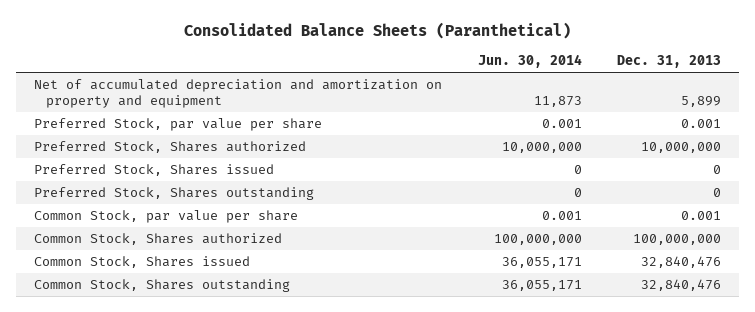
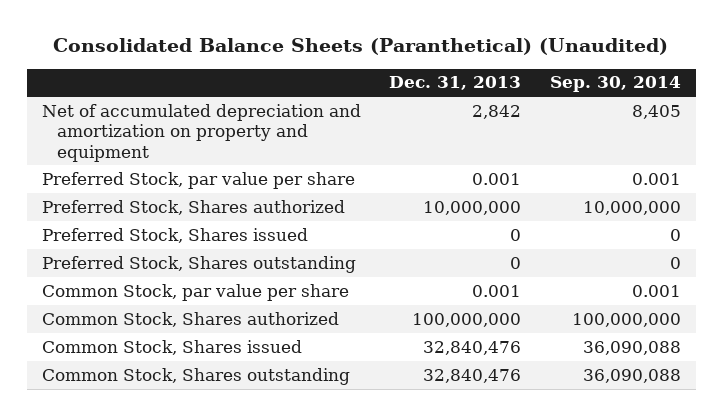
[183,22,571,40] Consolidated Balance Sheets (Paranthetical) -> [53,38,669,56] Consolidated Balance Sheets (Paranthetical) (Unaudited)
[477,54,582,69] Jun. 30, 2014 -> none
none -> [550,76,682,93] Sep. 30, 2014
[681,96,722,108] 5,899 -> [472,104,522,119] 2,842

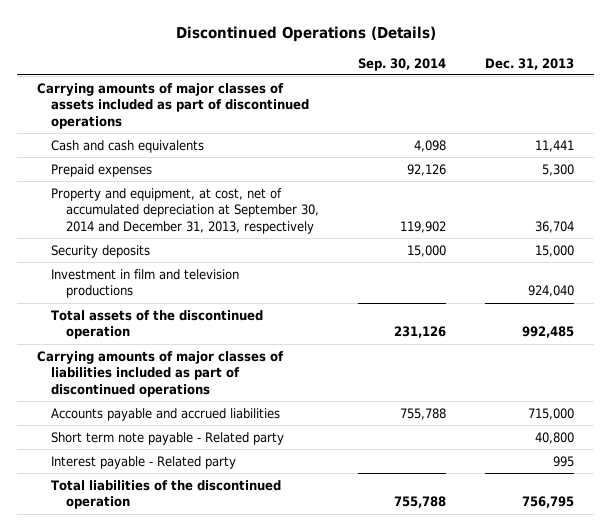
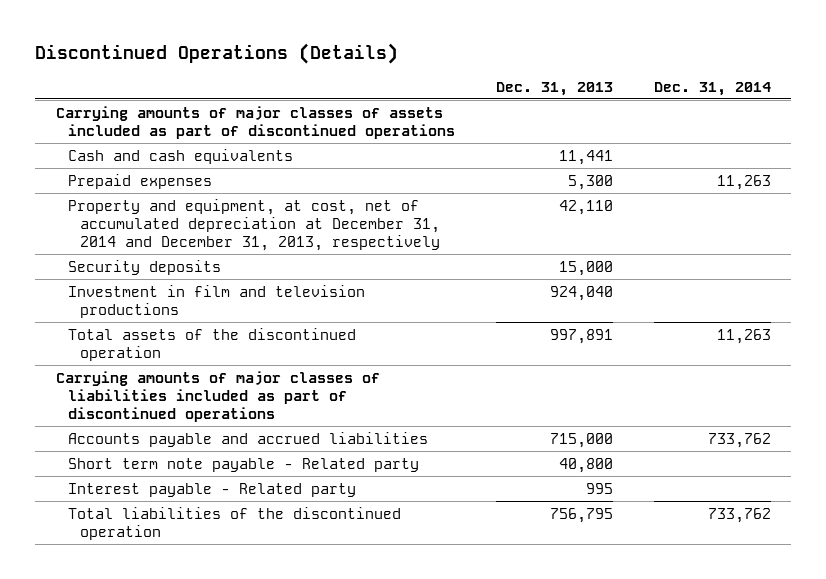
[358,57,447,71] Sep. 30, 2014 -> none
none -> [653,81,771,96] Dec. 31, 2014
[51,187,319,234] Property and equipment, at cost, net of accumulated depreciation at September 30, 2014 and December 31, 2013, respectively -> [67,198,440,251] Property and equipment, at cost, net of accumulated depreciation at December 31, 2014 and December 31, 2013, respectively
[535,220,575,233] 36,704 -> [558,199,613,215] 42,110
[522,326,575,339] 992,485 -> [549,328,613,344] 997,891

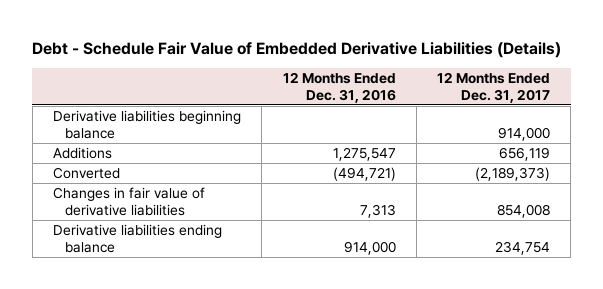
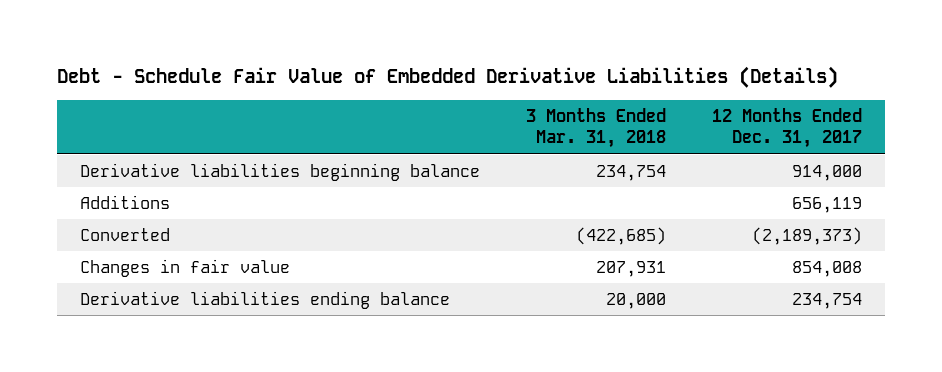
[282,72,396,103] 12 Months Ended Dec. 31, 2016 -> none
none -> [525,107,666,149] 3 Months Ended Mar. 31, 2018
[53,187,206,216] Changes in fair value of derivative liabilities -> [79,259,290,278] Changes in fair value

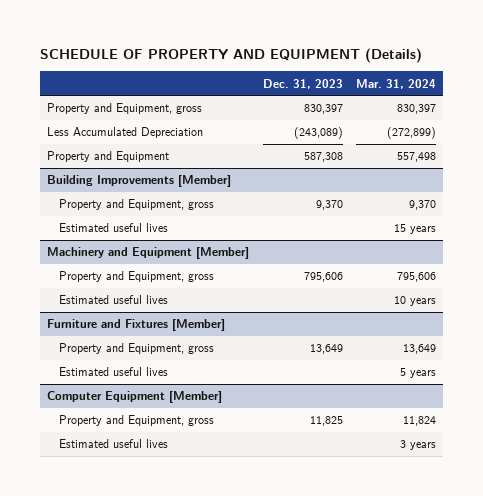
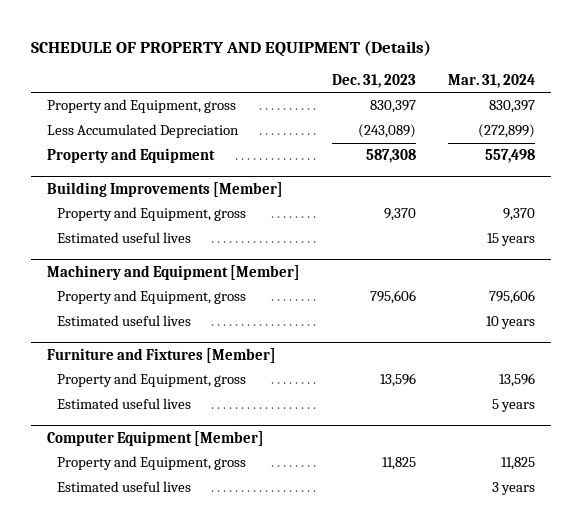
[309,344,343,355] 13,649 -> [379,373,416,388] 13,596
[403,344,437,355] 13,649 -> [499,373,536,388] 13,596
[403,416,437,427] 11,824 -> [501,457,536,471] 11,825

